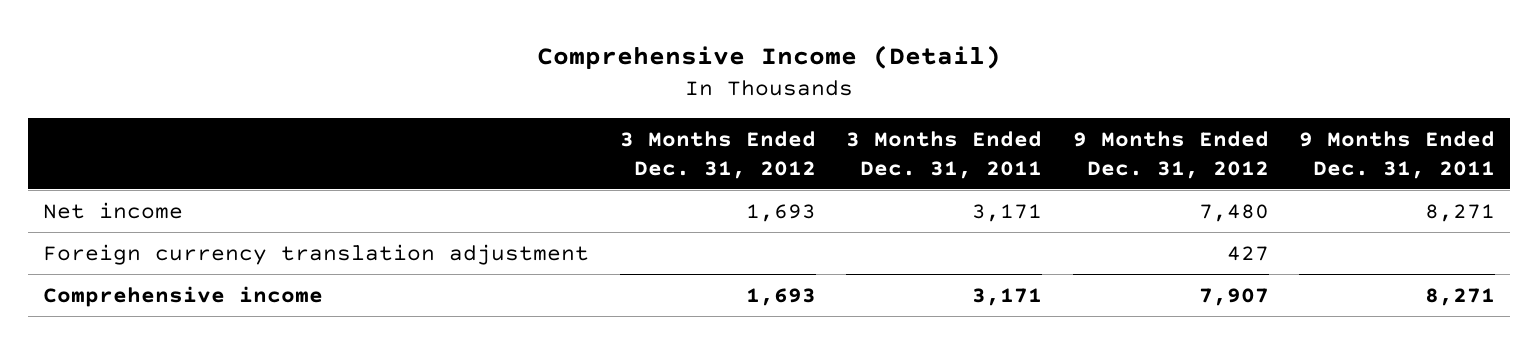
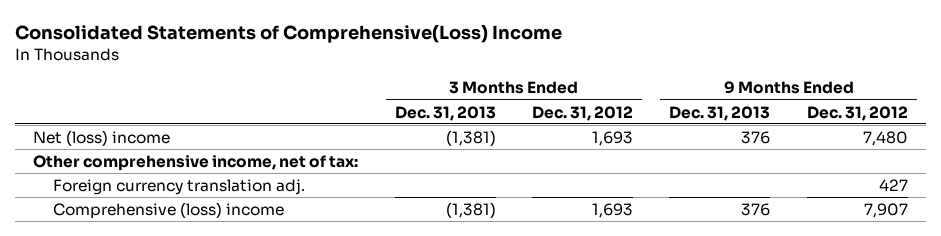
[537,44,1002,70] Comprehensive Income (Detail) -> [15,25,563,44] Consolidated Statements of Comprehensive(Loss) Income
[846,131,1043,179] 3 Months Ended Dec. 31, 2011 -> none
[1299,131,1496,179] 9 Months Ended Dec. 31, 2011 -> none
none -> [394,105,496,121] Dec. 31, 2013
none -> [669,105,771,121] Dec. 31, 2013
[43,201,184,219] Net income -> [33,129,171,146] Net (loss) income
none -> [33,154,359,171] Other comprehensive income, net of tax:
[43,243,590,265] Foreign currency translation adjustment -> [52,178,305,195] Foreign currency translation adj.
[43,285,324,307] Comprehensive income -> [52,201,284,219] Comprehensive (loss) income

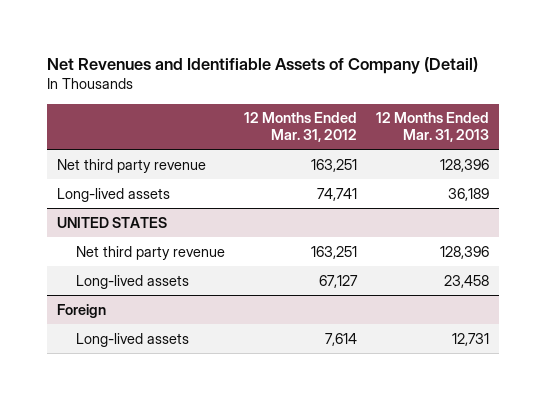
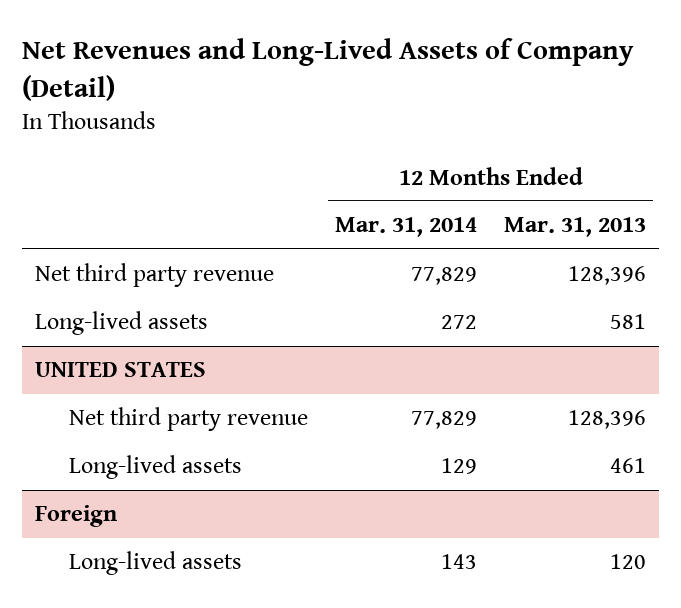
[47,56,479,74] Net Revenues and Identifiable Assets of Company (Detail) -> [21,38,634,101] Net Revenues and Long-Lived Assets of Company (Detail)
[244,112,358,143] 12 Months Ended Mar. 31, 2012 -> none
none -> [335,217,478,238] Mar. 31, 2014
[448,187,490,201] 36,189 -> [609,314,646,330] 581
[444,274,490,288] 23,458 -> [609,458,646,474] 461
[452,332,490,346] 12,731 -> [609,554,646,570] 120

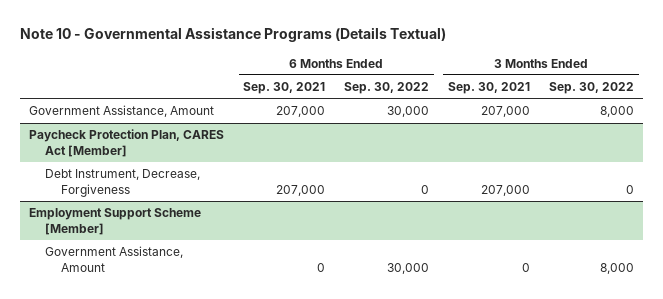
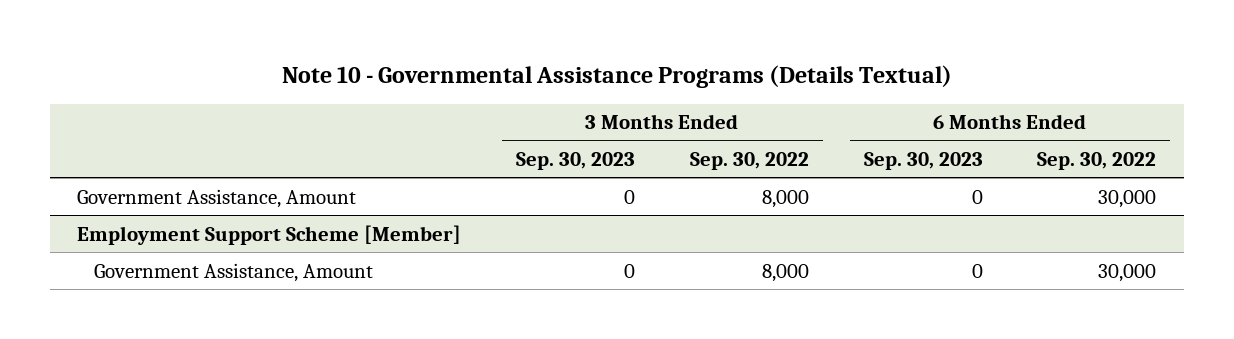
[243,82,326,95] Sep. 30, 2021 -> none
[448,82,531,95] Sep. 30, 2021 -> none
none -> [516,151,636,170] Sep. 30, 2023
none -> [863,151,983,170] Sep. 30, 2023
[29,129,225,157] Paycheck Protection Plan, CARES Act [Member] -> none
[45,169,201,197] Debt Instrument, Decrease, Forgiveness -> none

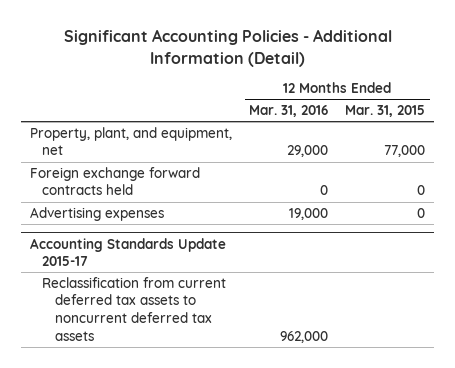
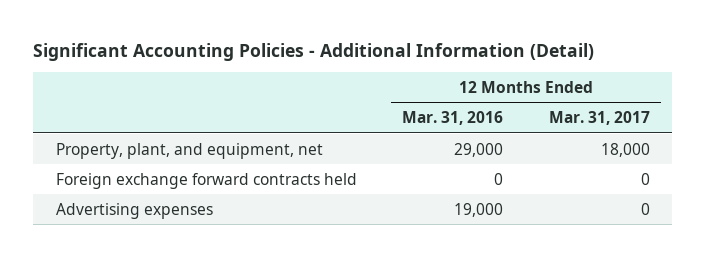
[345,105,426,118] Mar. 31, 2015 -> none
none -> [548,110,650,125] Mar. 31, 2017
[29,237,226,267] Accounting Standards Update 2015-17 -> none
[42,276,227,341] Reclassification from current deferred tax assets to noncurrent deferred tax assets -> none

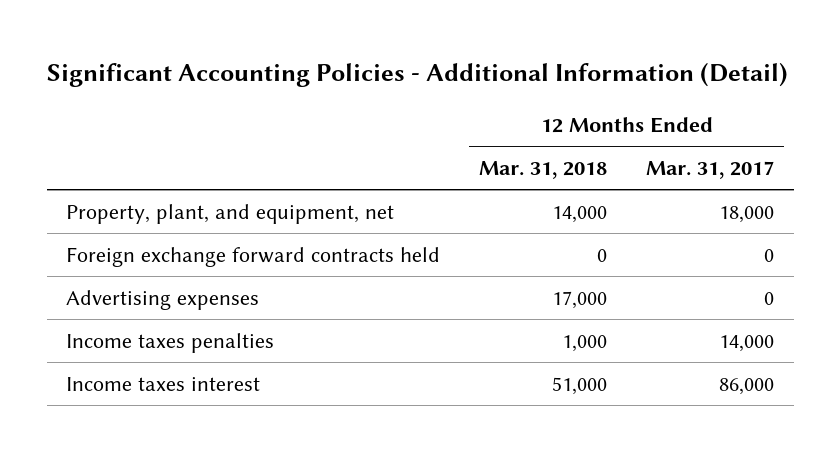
[402,110,504,125] Mar. 31, 2016 -> none
none -> [479,161,608,180] Mar. 31, 2018
none -> [66,332,275,353] Income taxes penalties
none -> [66,376,261,391] Income taxes interest

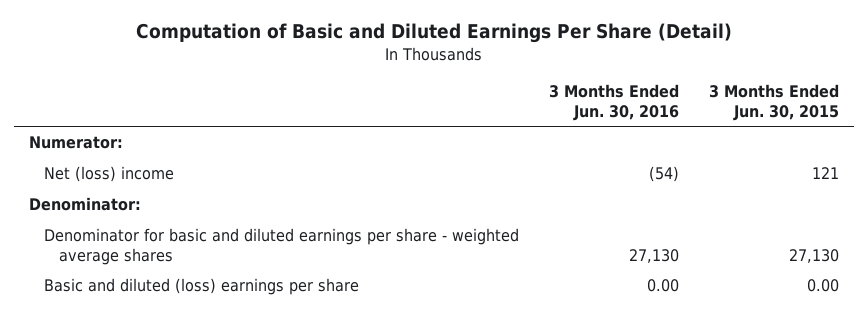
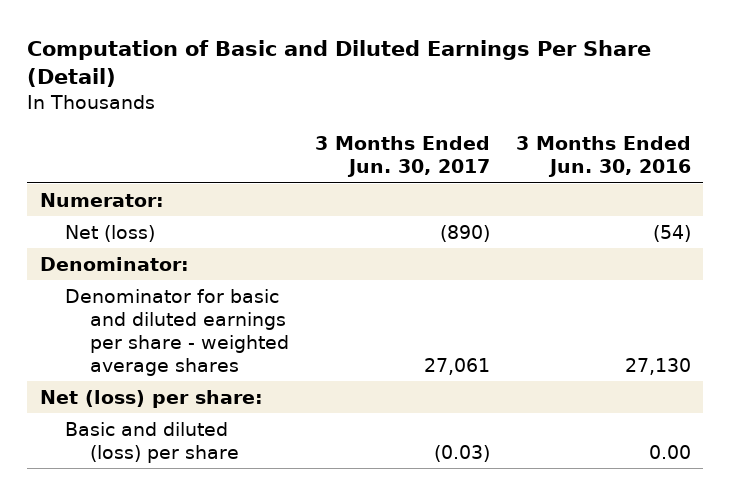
[709,84,840,121] 3 Months Ended Jun. 30, 2015 -> none
none -> [314,136,490,178] 3 Months Ended Jun. 30, 2017
[43,166,174,183] Net (loss) income -> [65,224,156,242] Net (loss)
none -> [39,389,263,408] Net (loss) per share:
[43,278,359,296] Basic and diluted (loss) earnings per share -> [65,421,240,463] Basic and diluted (loss) per share

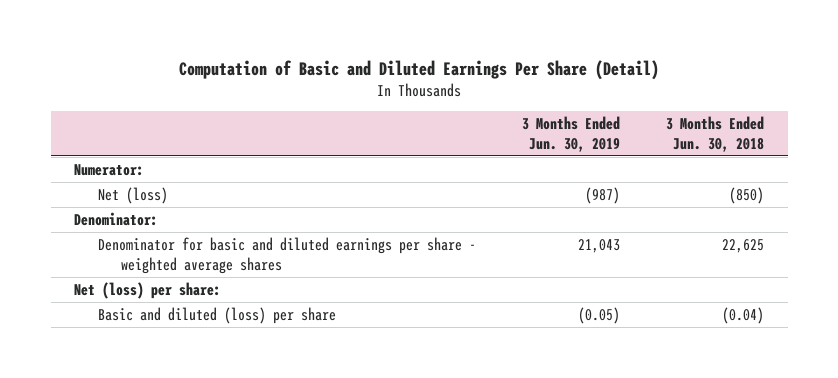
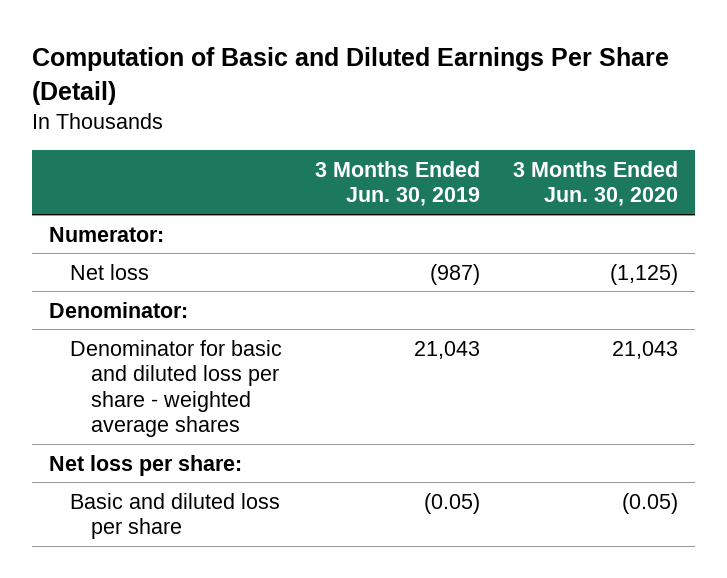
[666,115,765,152] 3 Months Ended Jun. 30, 2018 -> none
none -> [513,160,679,207] 3 Months Ended Jun. 30, 2020
[97,186,168,204] Net (loss) -> [69,263,149,280] Net loss
[97,236,476,274] Denominator for basic and diluted earnings per share - weighted average shares -> [69,339,282,438] Denominator for basic and diluted loss per share - weighted average shares
[73,281,221,299] Net (loss) per share: -> [49,454,243,476] Net loss per share:
[97,306,336,324] Basic and diluted (loss) per share -> [69,492,280,540] Basic and diluted loss per share

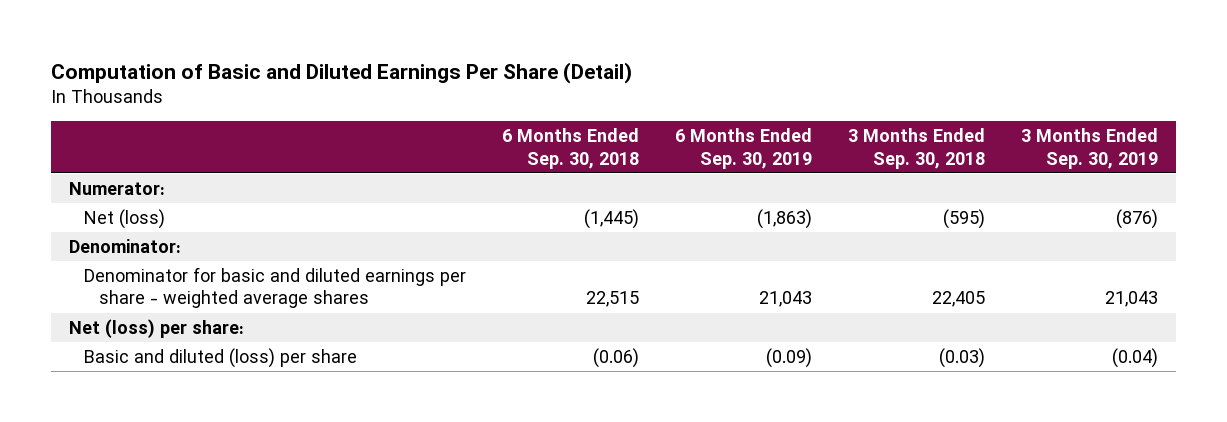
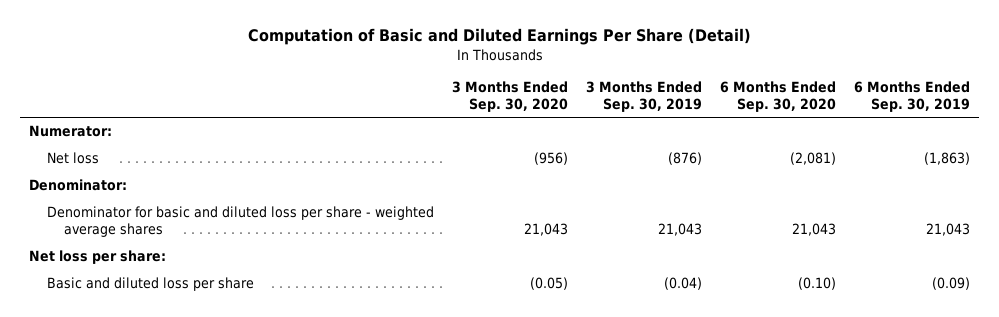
[502,128,640,169] 6 Months Ended Sep. 30, 2018 -> none
[848,128,986,169] 3 Months Ended Sep. 30, 2018 -> none
none -> [451,80,568,112] 3 Months Ended Sep. 30, 2020
none -> [720,80,837,112] 6 Months Ended Sep. 30, 2020
[83,208,165,229] Net (loss) -> [46,152,99,165] Net loss
[83,266,466,309] Denominator for basic and diluted earnings per share - weighted average shares -> [46,206,434,238] Denominator for basic and diluted loss per share - weighted average shares
[68,318,244,338] Net (loss) per share: -> [29,250,167,265] Net loss per share:
[83,347,357,368] Basic and diluted (loss) per share -> [46,277,254,292] Basic and diluted loss per share

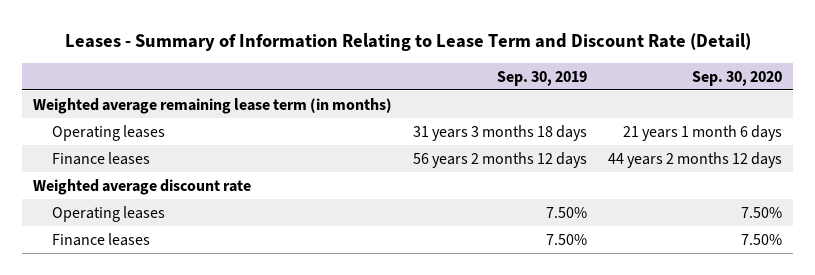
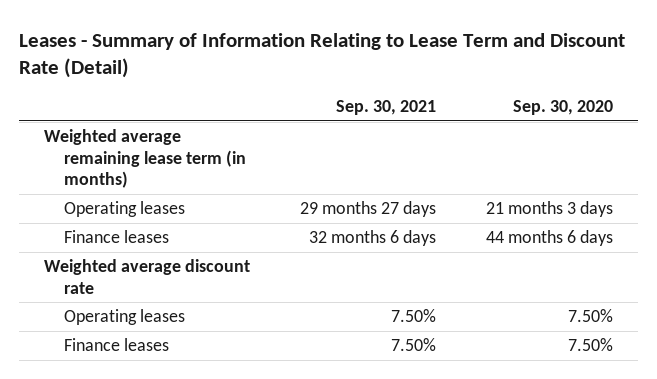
[497,70,588,86] Sep. 30, 2019 -> none
none -> [336,100,437,116] Sep. 30, 2021
[623,124,783,141] 21 years 1 month 6 days -> [486,201,614,218] 21 months 3 days
[608,151,783,168] 44 years 2 months 12 days -> [486,230,614,247] 44 months 6 days

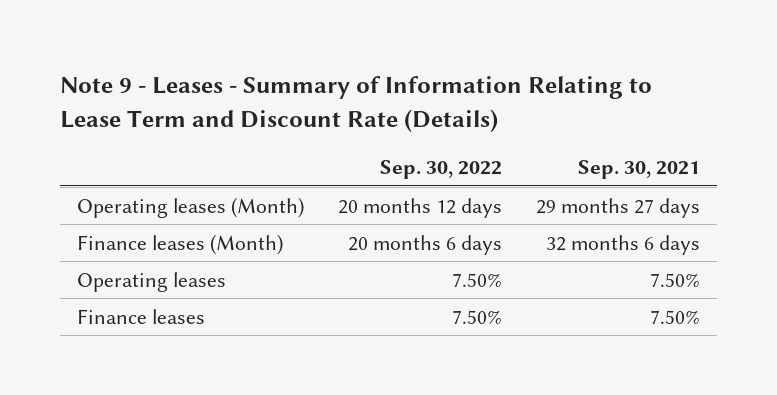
[19,32,626,79] Leases - Summary of Information Relating to Lease Term and Discount Rate (Detail) -> [59,76,652,132] Note 9 - Leases - Summary of Information Relating to Lease Term and Discount Rate (Details)
[513,100,614,116] Sep. 30, 2020 -> none
none -> [380,159,503,179] Sep. 30, 2022
[44,129,246,189] Weighted average remaining lease term (in months) -> none
[44,259,251,294] Weighted average discount rate -> none
[63,201,185,218] Operating leases -> [76,196,304,218] Operating leases (Month)
[63,230,169,244] Finance leases -> [76,233,283,255] Finance leases (Month)

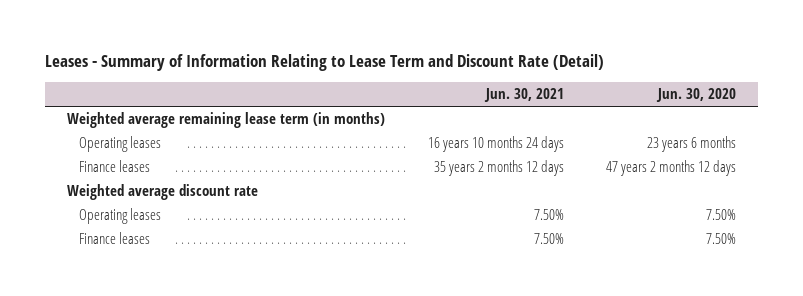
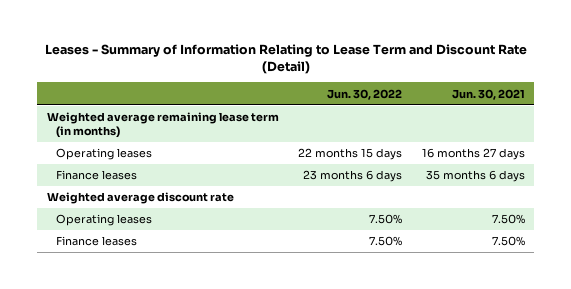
[656,88,737,103] Jun. 30, 2020 -> none
none -> [327,88,403,100] Jun. 30, 2022
[427,136,564,153] 16 years 10 months 24 days -> [421,148,525,161] 16 months 27 days
[433,160,564,177] 35 years 2 months 12 days -> [425,170,525,183] 35 months 6 days

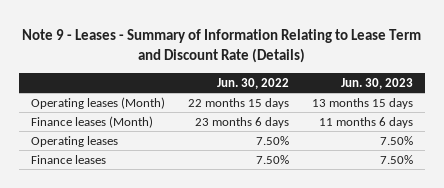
[44,44,527,75] Leases - Summary of Information Relating to Lease Term and Discount Rate (Detail) -> [22,28,422,64] Note 9 - Leases - Summary of Information Relating to Lease Term and Discount Rate (Details)
[451,88,525,100] Jun. 30, 2021 -> none
none -> [341,78,414,90] Jun. 30, 2023
[46,112,279,138] Weighted average remaining lease term (in months) -> none
[46,192,234,205] Weighted average discount rate -> none
[56,148,153,161] Operating leases -> [30,96,165,109] Operating leases (Month)
[56,170,138,181] Finance leases -> [30,115,153,128] Finance leases (Month)

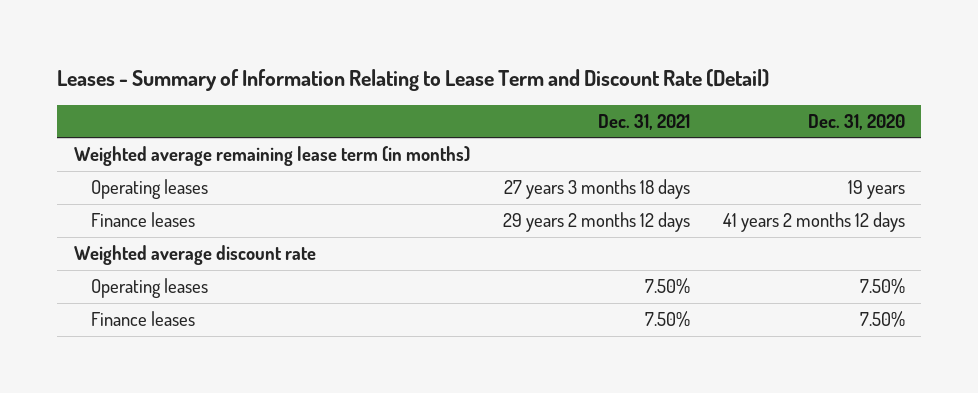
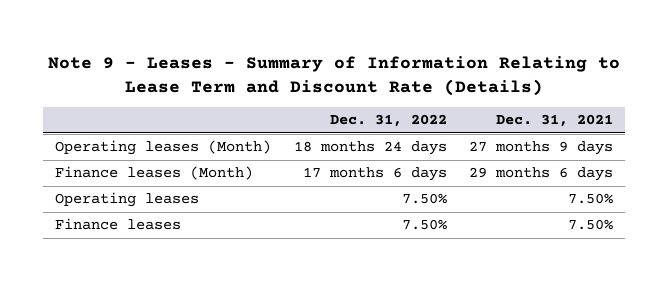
[57,68,770,91] Leases - Summary of Information Relating to Lease Term and Discount Rate (Detail) -> [48,55,621,96] Note 9 - Leases - Summary of Information Relating to Lease Term and Discount Rate (Details)
[807,113,905,130] Dec. 31, 2020 -> none
none -> [329,114,447,128] Dec. 31, 2022
[73,146,470,167] Weighted average remaining lease term (in months) -> none
[73,245,316,266] Weighted average discount rate -> none
[90,179,208,200] Operating leases -> [54,140,271,156] Operating leases (Month)
[503,179,690,200] 27 years 3 months 18 days -> [469,141,614,156] 27 months 9 days
[90,212,195,228] Finance leases -> [54,166,253,181] Finance leases (Month)
[502,212,690,233] 29 years 2 months 12 days -> [469,167,614,182] 29 months 6 days

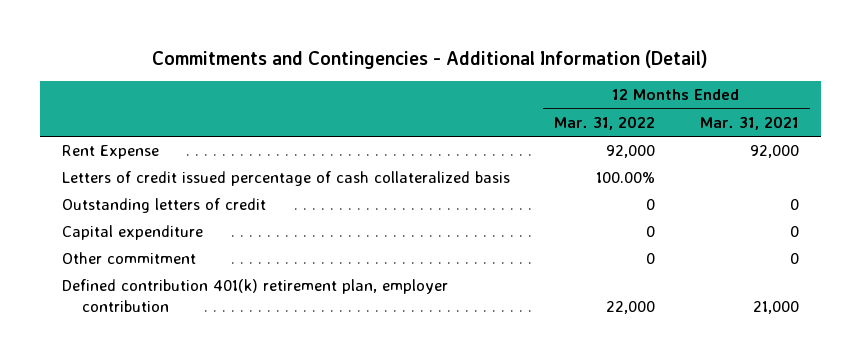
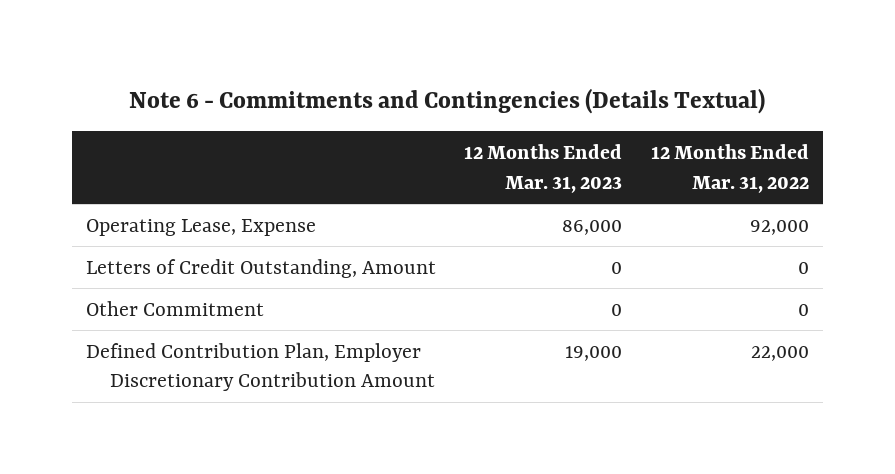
[152,49,709,69] Commitments and Contingencies - Additional Information (Detail) -> [129,88,766,115] Note 6 - Commitments and Contingencies (Details Textual)
[699,115,799,130] Mar. 31, 2021 -> none
none -> [464,143,623,193] 12 Months Ended Mar. 31, 2023
[61,171,510,187] Letters of credit issued percentage of cash collateralized basis -> none
[61,225,203,241] Capital expenditure -> none
[61,145,159,160] Rent Expense -> [86,218,317,236] Operating Lease, Expense
[61,198,266,214] Outstanding letters of credit -> [86,258,437,278] Letters of Credit Outstanding, Amount
[61,252,196,265] Other commitment -> [86,300,265,316] Other Commitment
[61,279,448,312] Defined contribution 401(k) retirement plan, employer contribution -> [86,342,436,392] Defined Contribution Plan, Employer Discretionary Contribution Amount

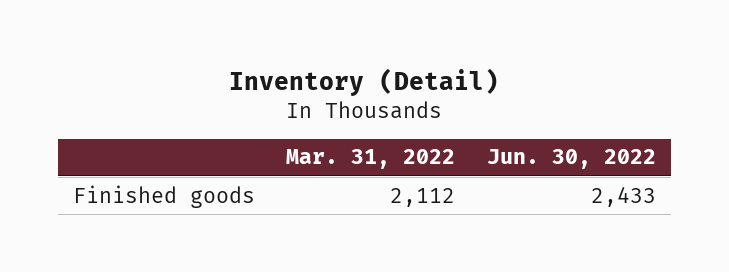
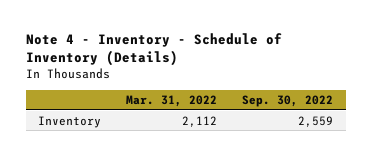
[229,67,500,96] Inventory (Detail) -> [25,33,282,67] Note 4 - Inventory - Schedule of Inventory (Details)
[486,149,656,170] Jun. 30, 2022 -> none
none -> [242,95,334,108] Sep. 30, 2022
[73,184,256,208] Finished goods -> [38,115,102,128] Inventory

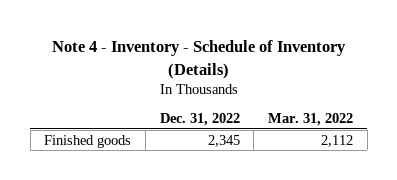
[242,95,334,108] Sep. 30, 2022 -> none
none -> [159,113,240,127] Dec. 31, 2022
[38,115,102,128] Inventory -> [44,134,132,148] Finished goods

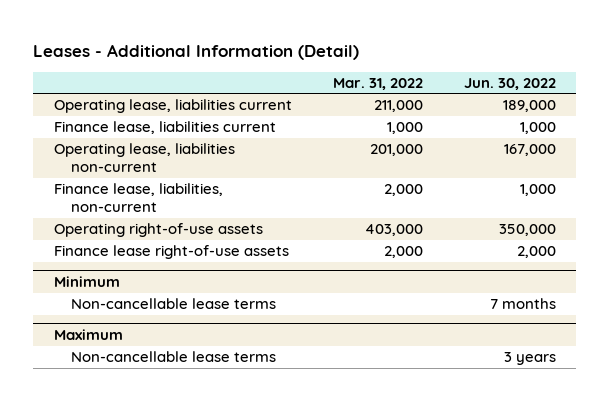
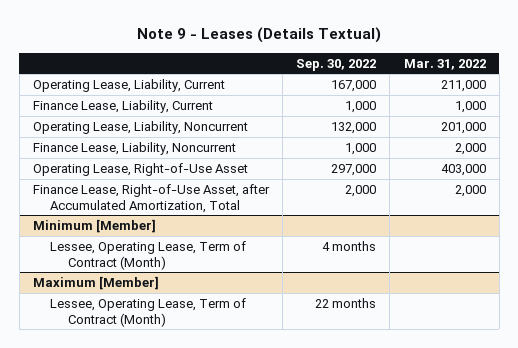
[33,43,360,60] Leases - Additional Information (Detail) -> [137,27,382,44] Note 9 - Leases (Details Textual)
[463,77,556,90] Jun. 30, 2022 -> none
none -> [296,58,377,71] Sep. 30, 2022
[53,99,292,114] Operating lease, liabilities current -> [32,79,225,93] Operating Lease, Liability, Current
[53,121,276,135] Finance lease, liabilities current -> [32,100,213,114] Finance Lease, Liability, Current
[53,143,235,172] Operating lease, liabilities non-current -> [32,121,248,135] Operating Lease, Liability, Noncurrent
[53,183,223,212] Finance lease, liabilities, non-current -> [32,142,236,156] Finance Lease, Liability, Noncurrent
[53,223,263,238] Operating right-of-use assets -> [32,163,248,177] Operating Lease, Right-of-Use Asset
[53,245,289,260] Finance lease right-of-use assets -> [32,184,270,213] Finance Lease, Right-of-Use Asset, after Accumulated Amortization, Total
[53,276,120,288] Minimum -> [32,219,156,234] Minimum [Member]
[70,298,276,310] Non-cancellable lease terms -> [50,241,247,270] Lessee, Operating Lease, Term of Contract (Month)
[53,329,123,341] Maximum -> [32,276,159,291] Maximum [Member]
[70,351,276,363] Non-cancellable lease terms -> [50,298,247,327] Lessee, Operating Lease, Term of Contract (Month)

